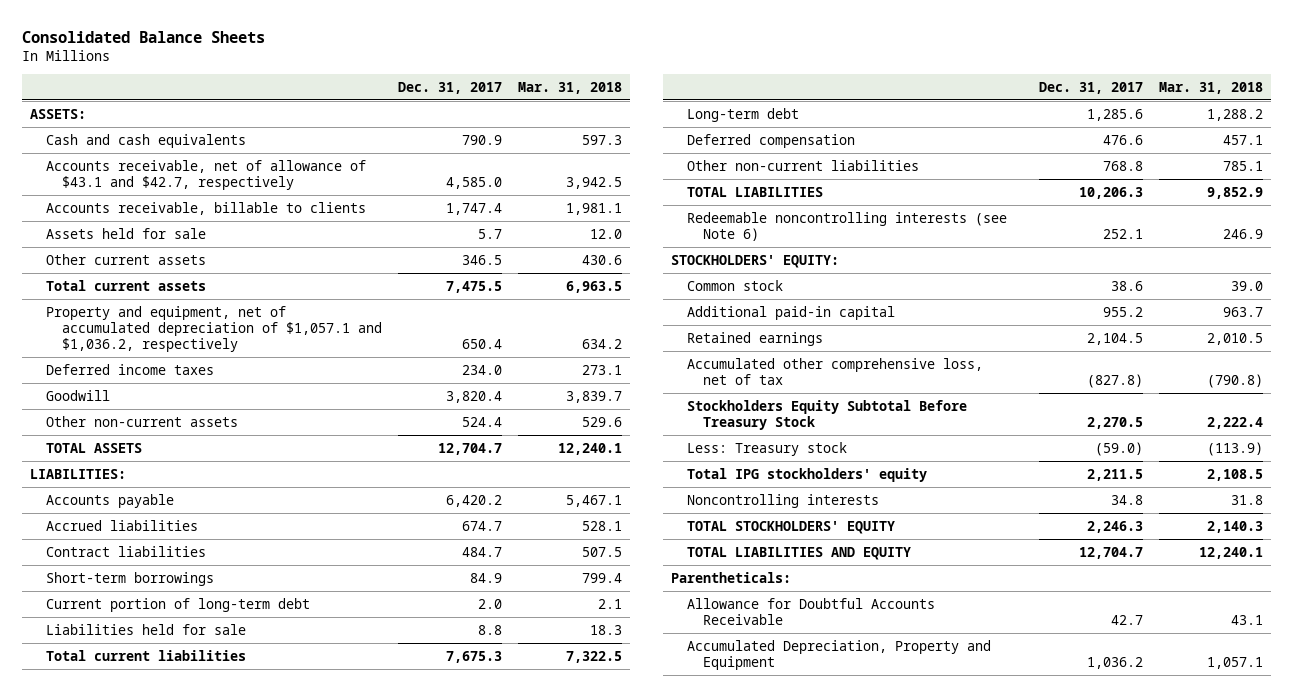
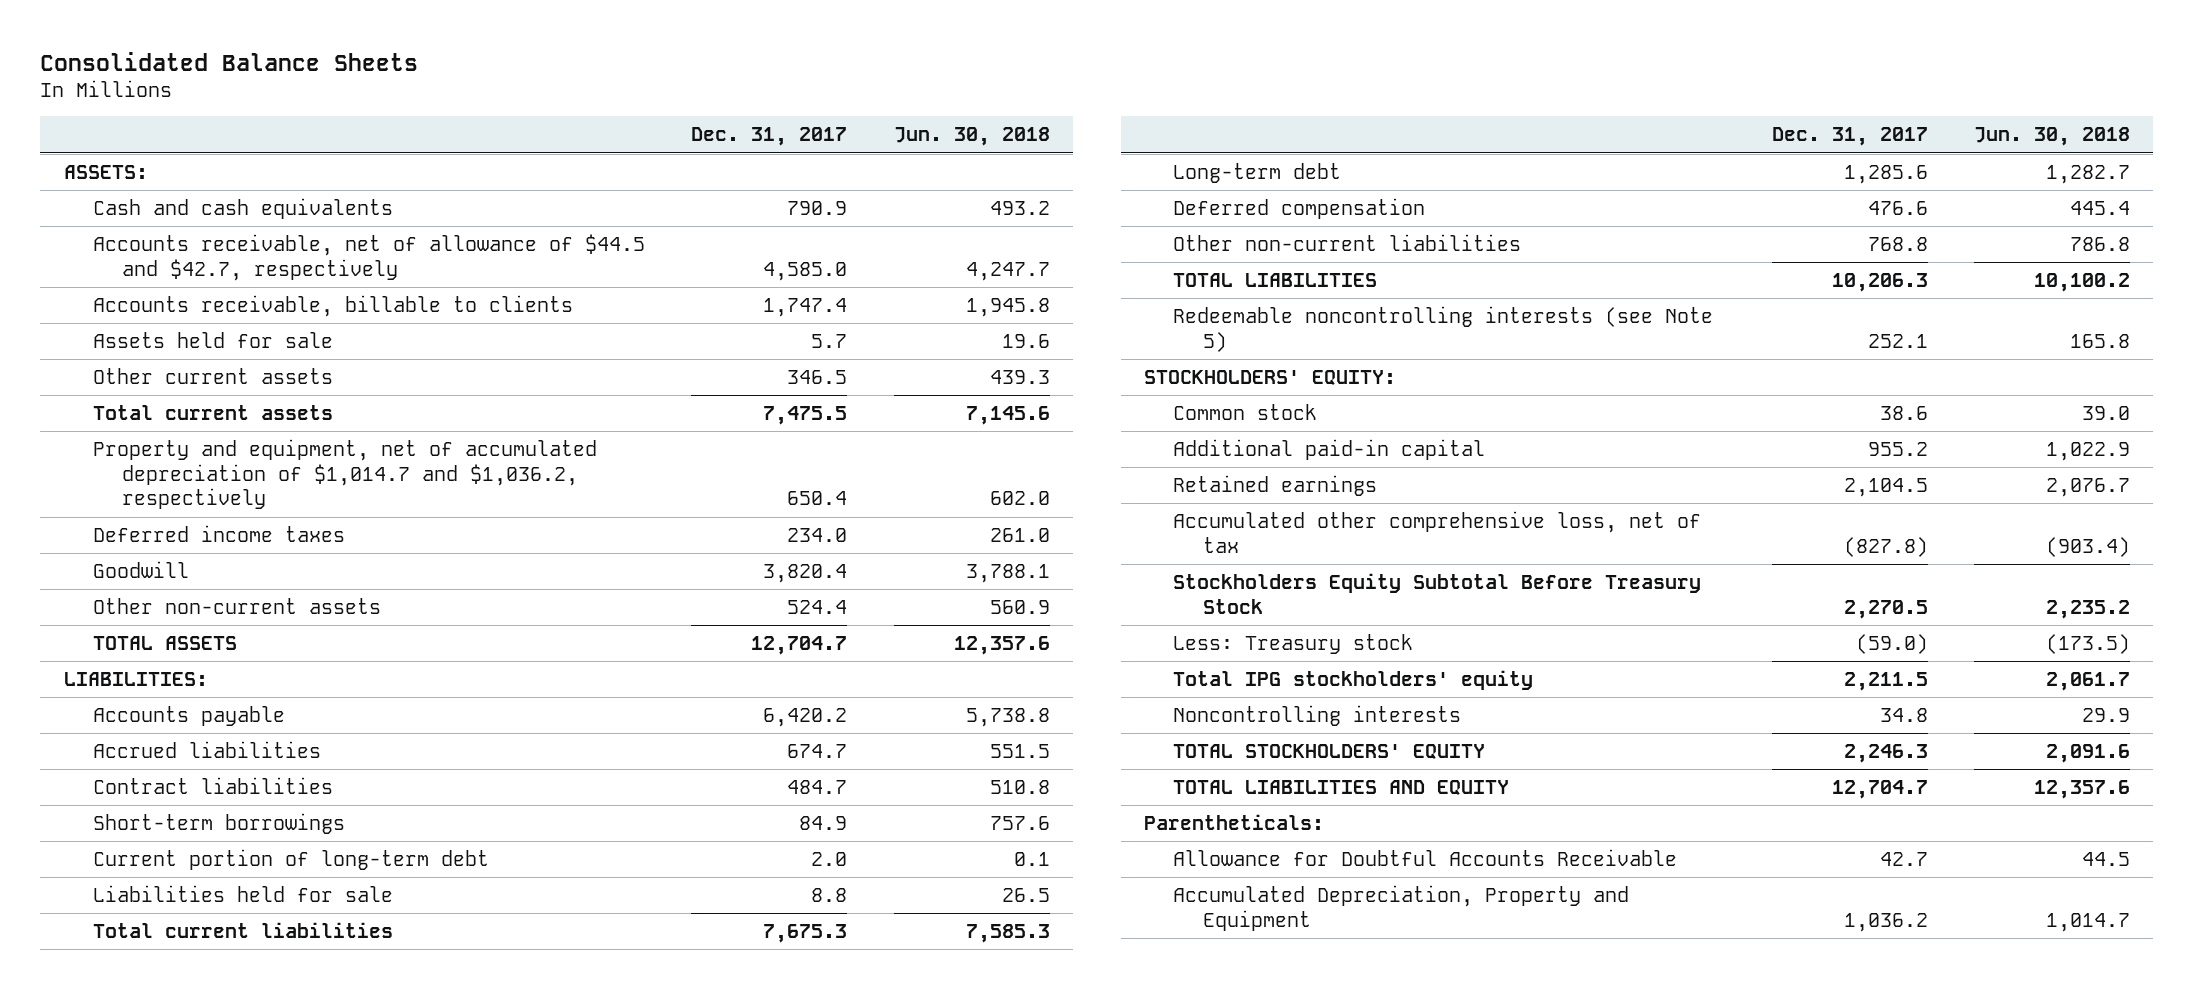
[518,81,623,94] Mar. 31, 2018 -> none
none -> [893,127,1050,147] Jun. 30, 2018
[46,159,367,190] Accounts receivable, net of allowance of $43.1 and $42.7, respectively -> [92,234,645,281] Accounts receivable, net of allowance of $44.5 and $42.7, respectively
[46,305,383,353] Property and equipment, net of accumulated depreciation of $1,057.1 and $1,036.2, respectively -> [92,439,597,510] Property and equipment, net of accumulated depreciation of $1,014.7 and $1,036.2, respectively
[687,211,1008,241] Redeemable noncontrolling interests (see Note 6) -> [1173,306,1714,352] Redeemable noncontrolling interests (see Note 5)

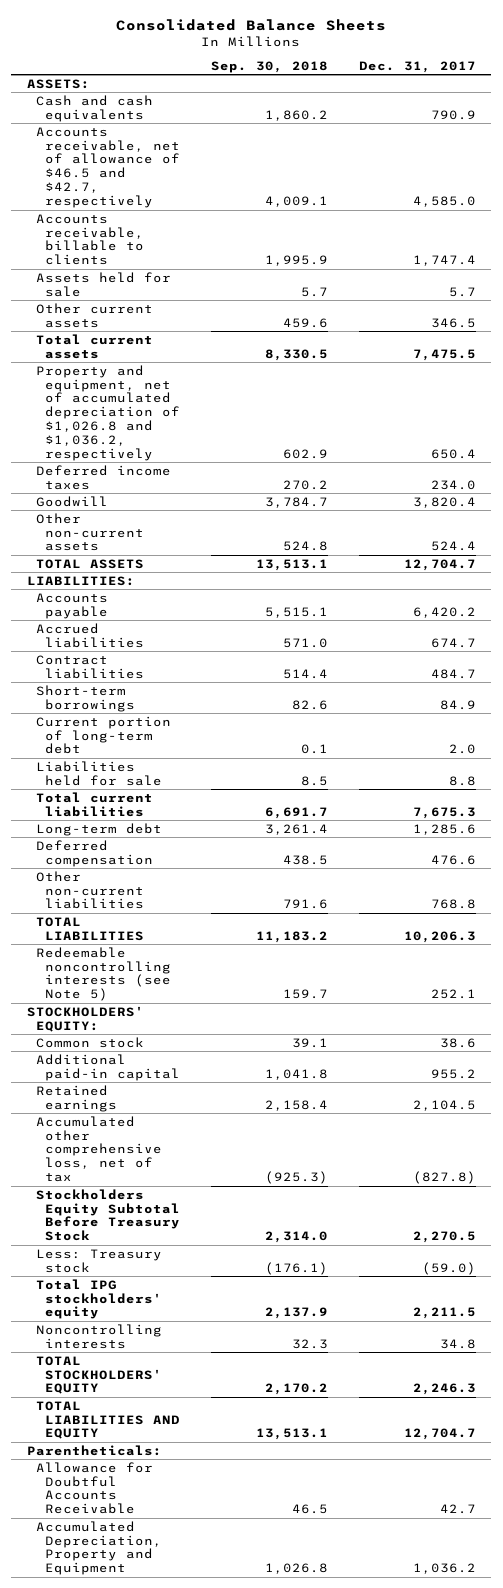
[893,127,1050,147] Jun. 30, 2018 -> none
none -> [210,61,328,74] Sep. 30, 2018
[92,234,645,281] Accounts receivable, net of allowance of $44.5 and $42.7, respectively -> [35,126,180,209] Accounts receivable, net of allowance of $46.5 and $42.7, respectively
[92,439,597,510] Property and equipment, net of accumulated depreciation of $1,014.7 and $1,036.2, respectively -> [35,364,180,462] Property and equipment, net of accumulated depreciation of $1,026.8 and $1,036.2, respectively

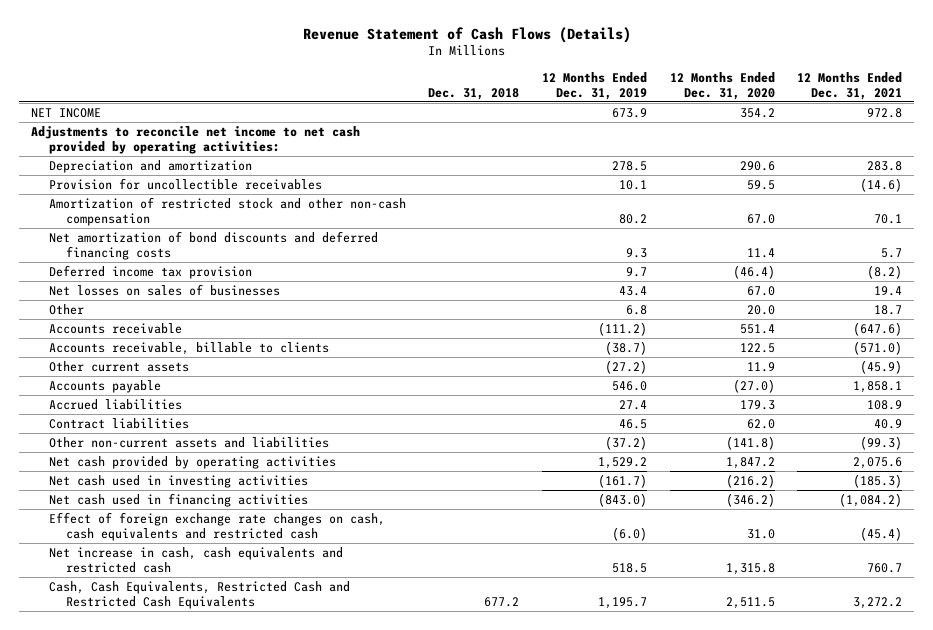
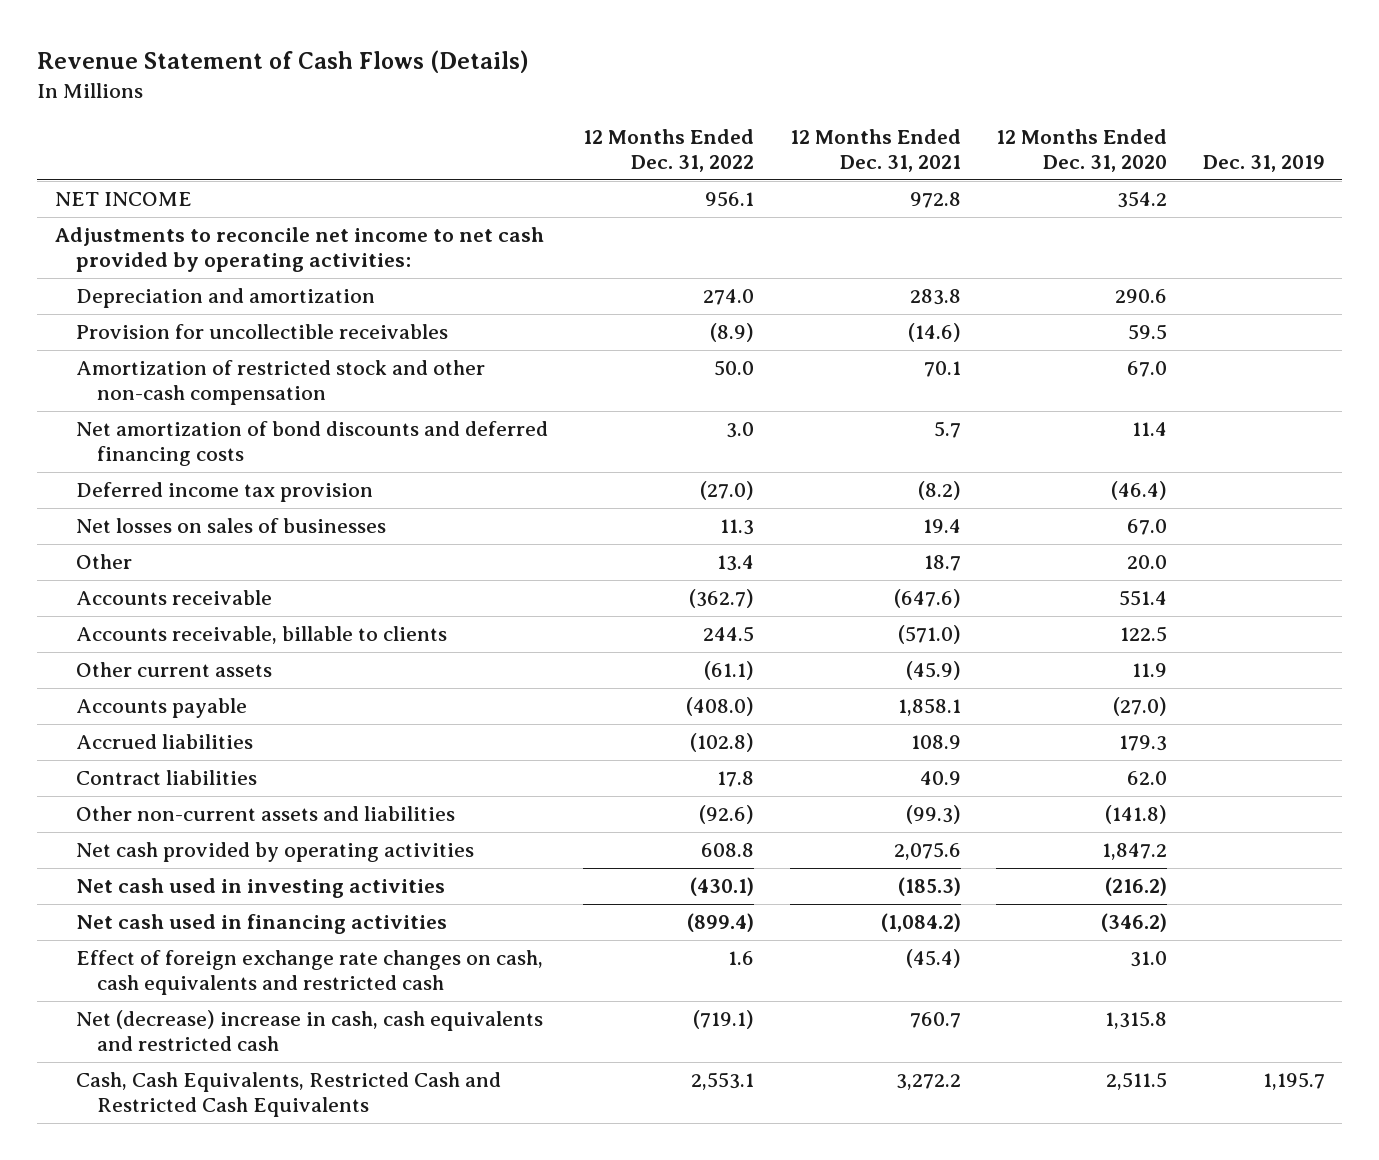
[428,87,520,100] Dec. 31, 2018 -> none
[542,71,648,100] 12 Months Ended Dec. 31, 2019 -> none
none -> [583,128,755,173] 12 Months Ended Dec. 31, 2022
none -> [1202,155,1325,173] Dec. 31, 2019
[48,547,343,573] Net increase in cash, cash equivalents and restricted cash -> [75,1010,543,1052] Net (decrease) increase in cash, cash equivalents and restricted cash

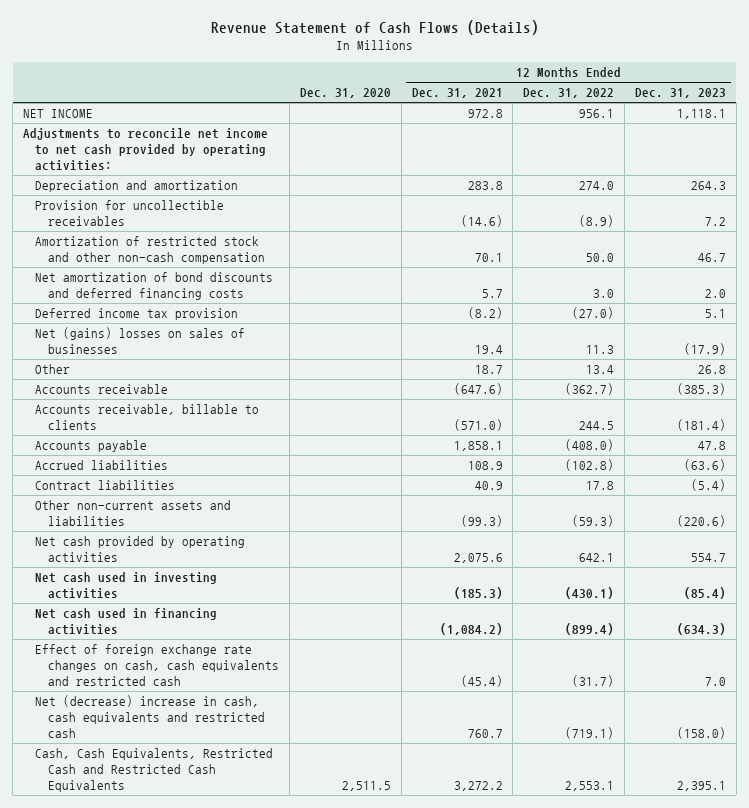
[996,128,1168,173] 12 Months Ended Dec. 31, 2020 -> none
[1202,155,1325,173] Dec. 31, 2019 -> none
none -> [299,88,391,99] Dec. 31, 2020
none -> [635,88,727,99] Dec. 31, 2023
[75,518,386,534] Net losses on sales of businesses -> [35,327,246,355] Net (gains) losses on sales of businesses
[75,662,272,678] Other current assets -> none
[699,805,755,825] (92.6) -> [572,515,615,528] (59.3)
[701,843,755,858] 608.8 -> [579,553,615,563] 642.1
[728,951,755,966] 1.6 -> [572,675,615,688] (31.7)

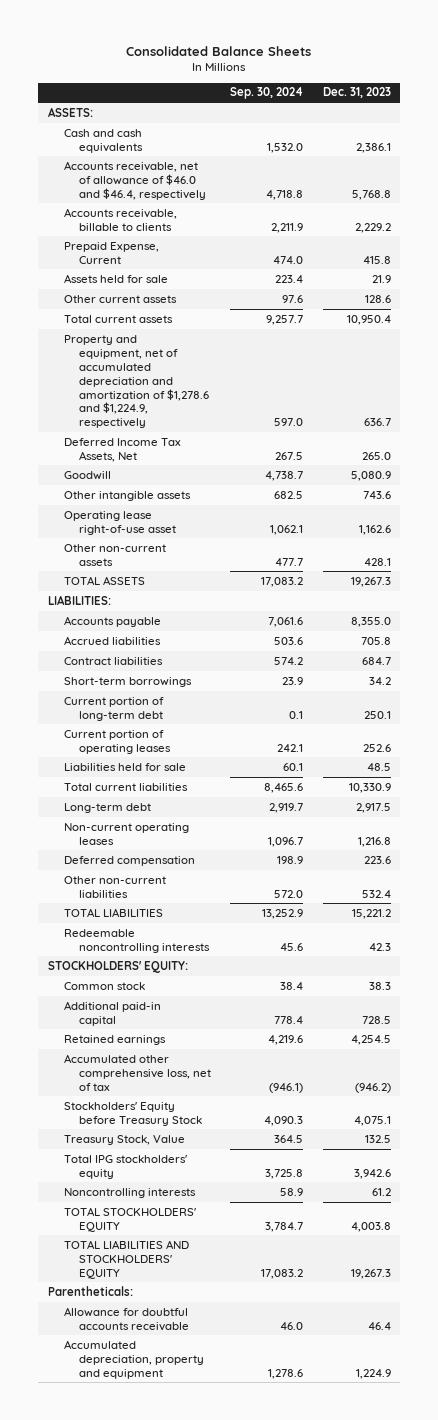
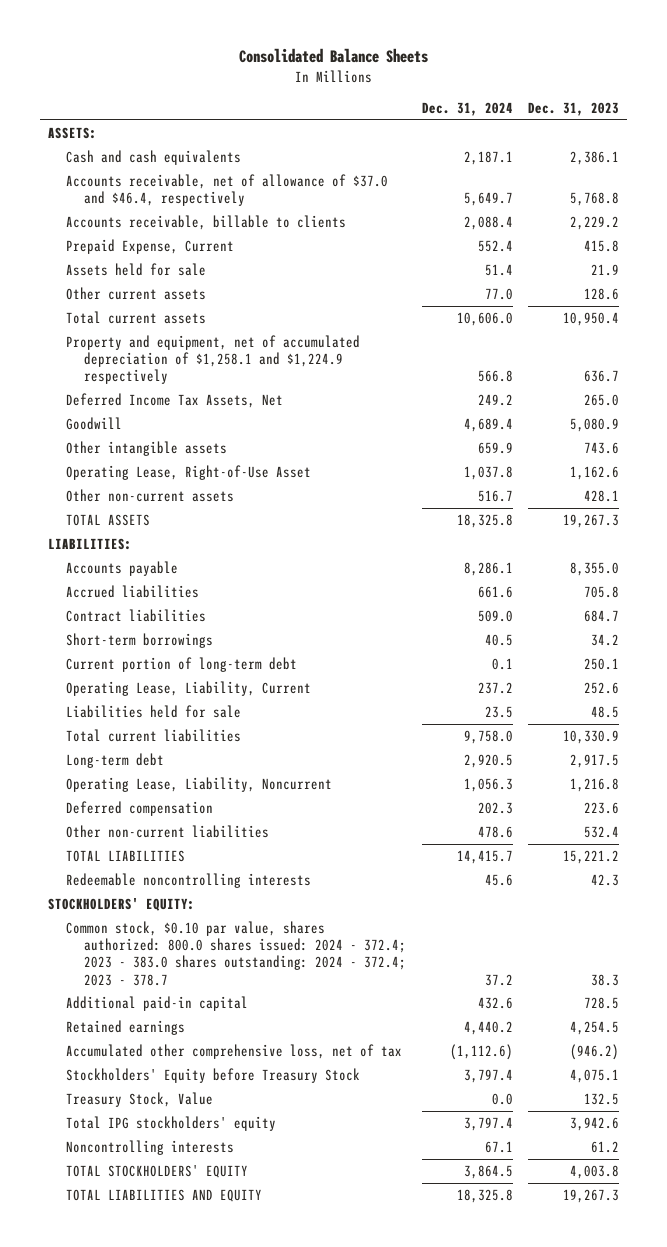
[230,87,304,100] Sep. 30, 2024 -> none
none -> [421,102,513,117] Dec. 31, 2024
[63,160,207,200] Accounts receivable, net of allowance of $46.0 and $46.4, respectively -> [66,173,389,207] Accounts receivable, net of allowance of $37.0 and $46.4, respectively
[63,334,210,429] Property and equipment, net of accumulated depreciation and amortization of $1,278.6 and $1,224.9, respectively -> [66,334,361,385] Property and equipment, net of accumulated depreciation of $1,258.1 and $1,224.9 respectively
[63,510,177,535] Operating lease right-of-use asset -> [66,464,312,480] Operating Lease, Right-of-Use Asset
[63,729,172,754] Current portion of operating leases -> [66,680,312,696] Operating Lease, Liability, Current
[63,822,189,845] Non-current operating leases -> [66,776,333,792] Operating Lease, Liability, Noncurrent
[63,981,145,990] Common stock -> [66,920,407,986] Common stock, $0.10 par value, shares authorized: 800.0 shares issued: 2024 - 372.4; 2023 - 383.0 shares outstanding: 2024 - 372.4; 2023 - 378.7
[47,1285,133,1296] Parentheticals: -> none
[63,1306,190,1331] Allowance for doubtful accounts receivable -> none
[63,1339,205,1379] Accumulated depreciation, property and equipment -> none
[63,1239,189,1279] TOTAL LIABILITIES AND STOCKHOLDERS' EQUITY -> [66,1188,263,1202] TOTAL LIABILITIES AND EQUITY

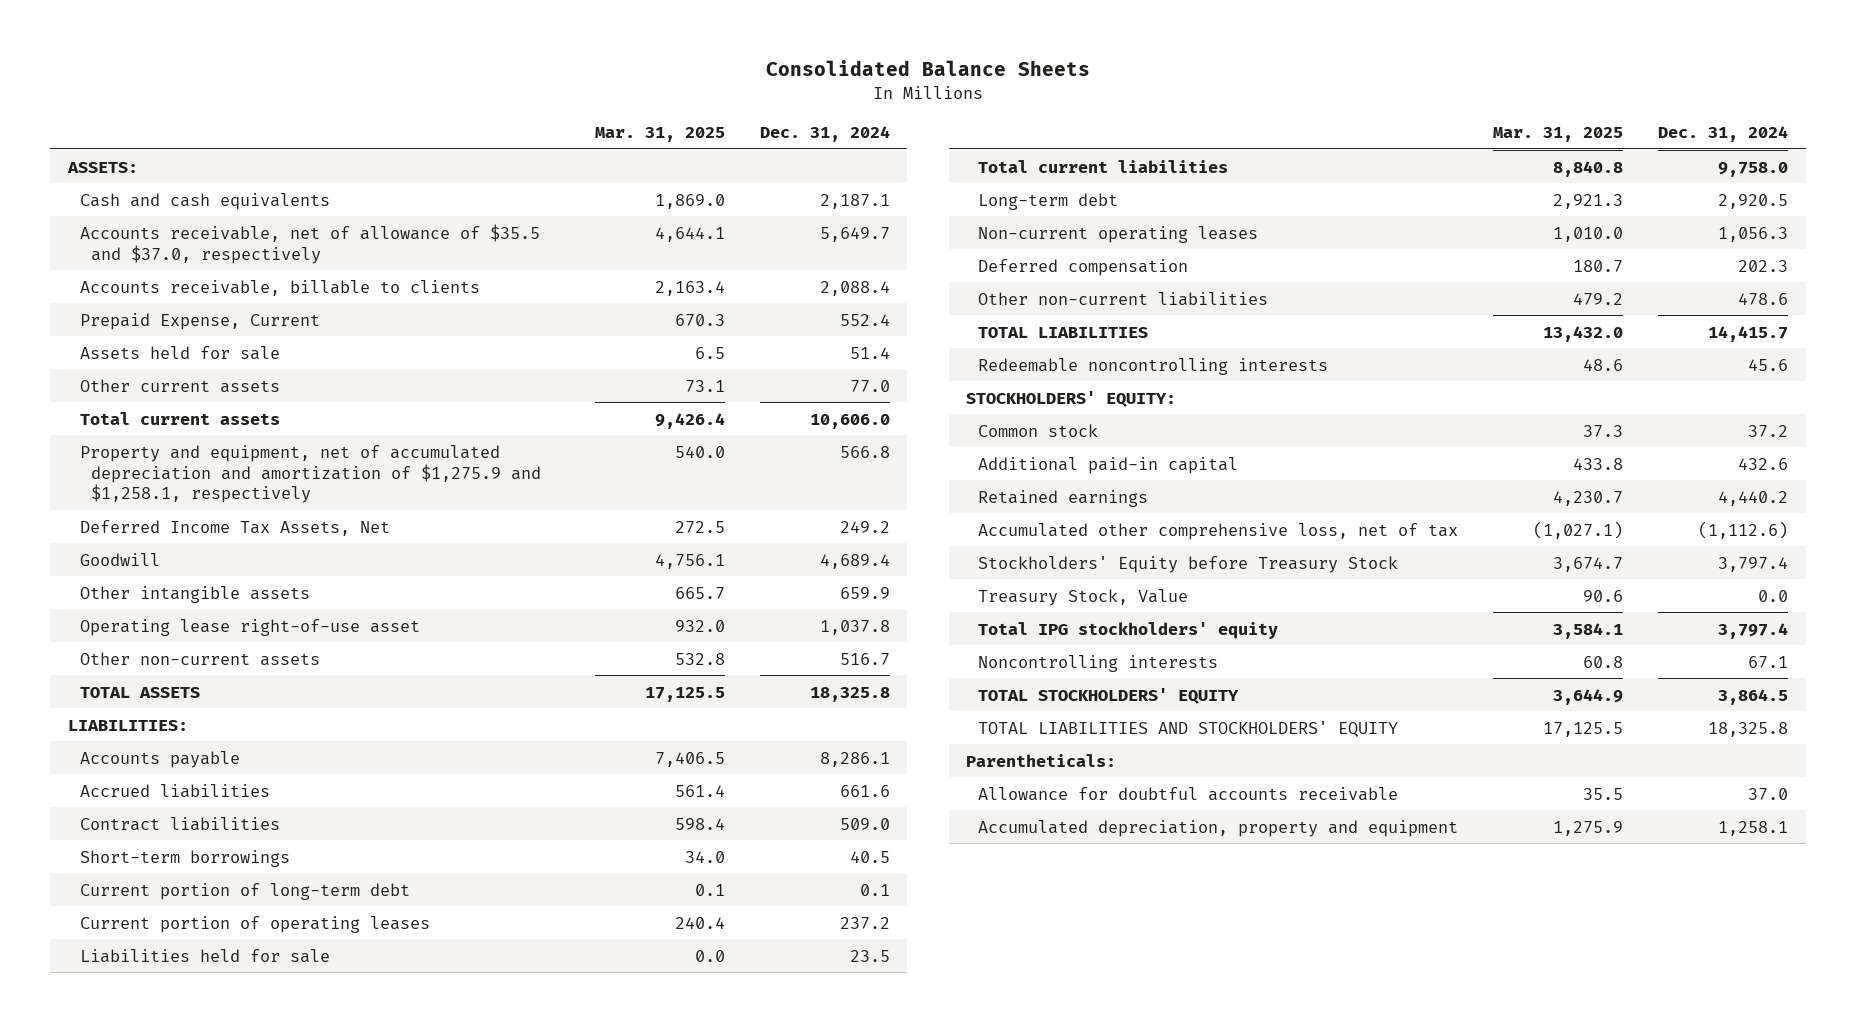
[528,102,620,117] Dec. 31, 2023 -> none
none -> [594,127,725,143] Mar. 31, 2025
[66,173,389,207] Accounts receivable, net of allowance of $37.0 and $46.4, respectively -> [79,223,540,264] Accounts receivable, net of allowance of $35.5 and $37.0, respectively
[66,334,361,385] Property and equipment, net of accumulated depreciation of $1,258.1 and $1,224.9 respectively -> [79,444,542,504] Property and equipment, net of accumulated depreciation and amortization of $1,275.9 and $1,258.1, respectively
[66,464,312,480] Operating Lease, Right-of-Use Asset -> [79,618,420,636] Operating lease right-of-use asset
[66,680,312,696] Operating Lease, Liability, Current -> [79,915,430,933] Current portion of operating leases
[66,776,333,792] Operating Lease, Liability, Noncurrent -> [978,225,1259,243] Non-current operating leases
[66,920,407,986] Common stock, $0.10 par value, shares authorized: 800.0 shares issued: 2024 - 372.4; 2023 - 383.0 shares outstanding: 2024 - 372.4; 2023 - 378.7 -> [978,423,1099,437] Common stock
[66,1188,263,1202] TOTAL LIABILITIES AND EQUITY -> [978,720,1399,737] TOTAL LIABILITIES AND STOCKHOLDERS' EQUITY
none -> [966,753,1117,767] Parentheticals:
none -> [978,786,1399,801] Allowance for doubtful accounts receivable
none -> [978,819,1459,837] Accumulated depreciation, property and equipment

